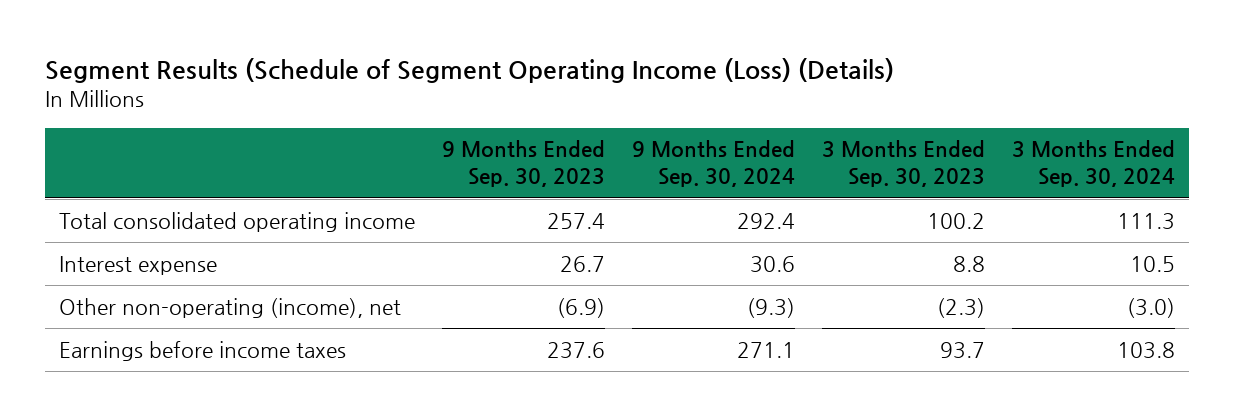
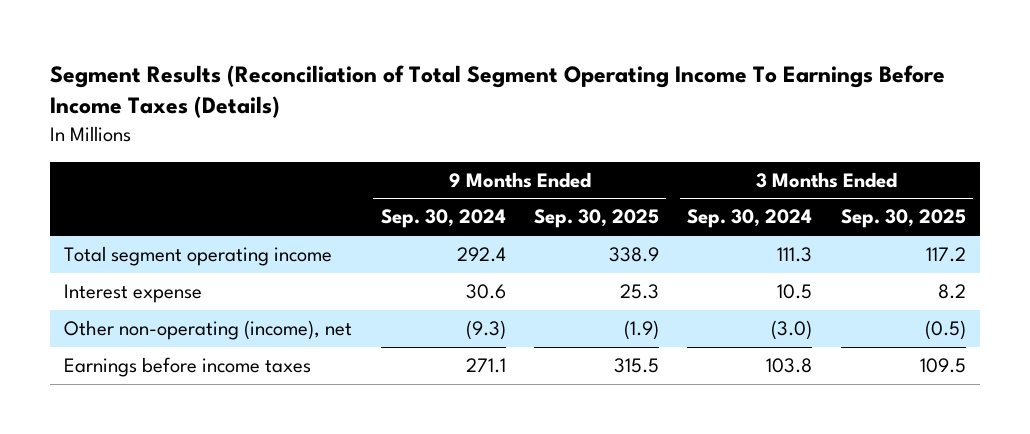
[45,57,895,83] Segment Results (Schedule of Segment Operating Income (Loss) (Details) -> [49,64,945,119] Segment Results (Reconciliation of Total Segment Operating Income To Earnings Before Income Taxes (Details)
[441,140,605,188] 9 Months Ended Sep. 30, 2023 -> none
[822,140,986,188] 3 Months Ended Sep. 30, 2023 -> none
none -> [533,209,659,229] Sep. 30, 2025
none -> [840,209,966,229] Sep. 30, 2025
[58,211,415,232] Total consolidated operating income -> [64,246,333,267] Total segment operating income

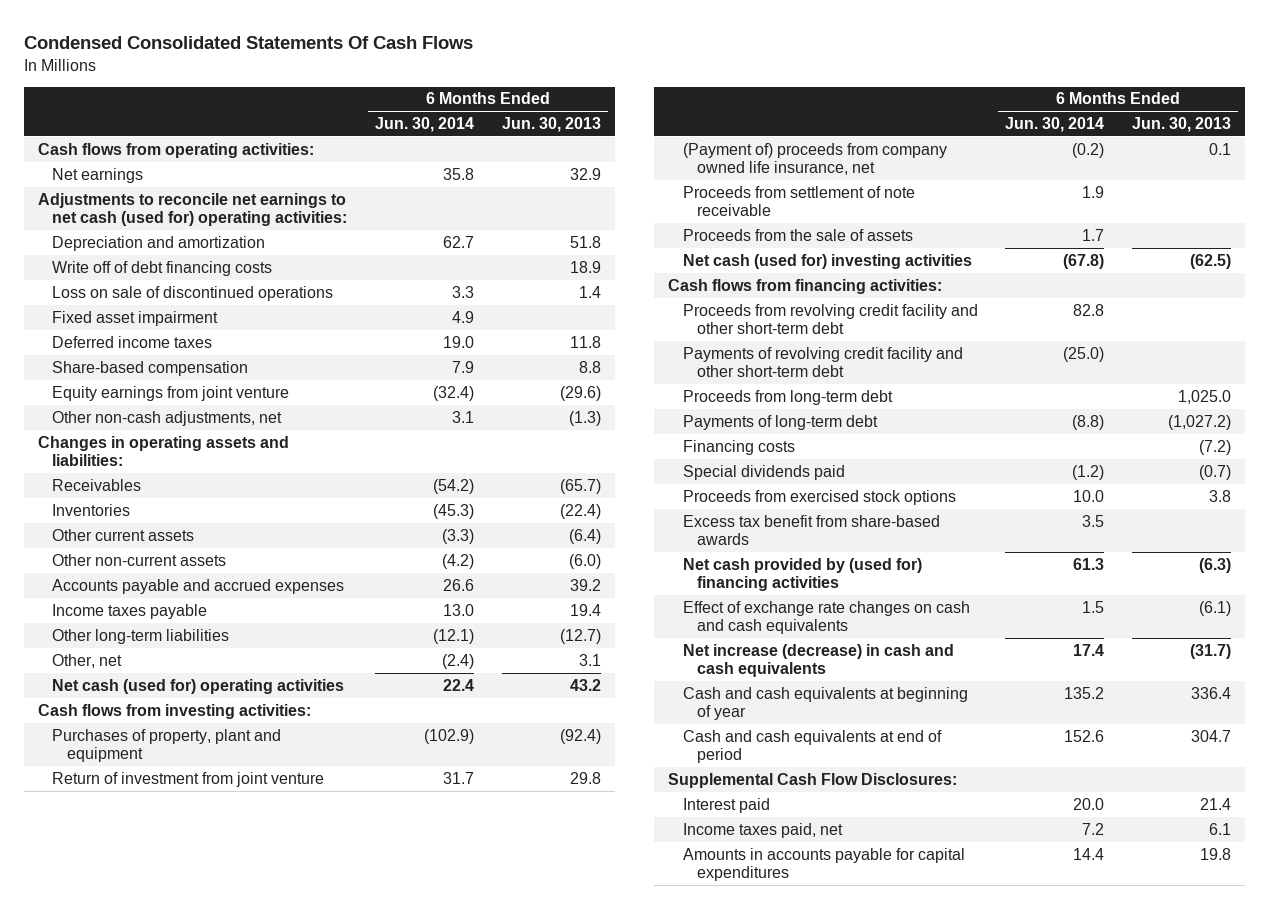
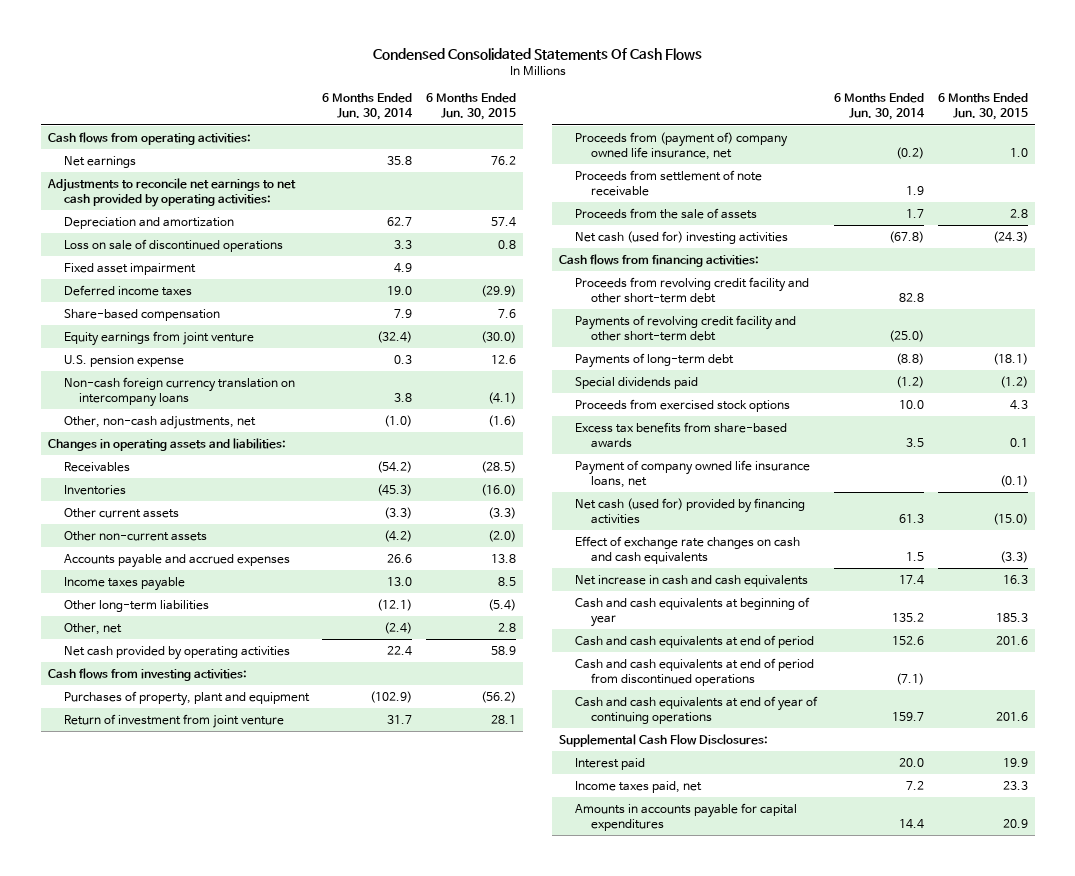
[501,116,601,132] Jun. 30, 2013 -> none
none -> [426,93,517,121] 6 Months Ended Jun. 30, 2015
[38,192,348,227] Adjustments to reconcile net earnings to net cash (used for) operating activities: -> [46,177,296,207] Adjustments to reconcile net earnings to net cash provided by operating activities:
[52,260,273,276] Write off of debt financing costs -> none
none -> [63,354,184,367] U.S. pension expense
none -> [63,376,295,407] Non-cash foreign currency translation on intercompany loans
[52,410,283,426] Other non-cash adjustments, net -> [63,415,256,429] Other, non-cash adjustments, net
[452,410,475,423] 3.1 -> [384,414,413,427] (1.0)
[52,678,345,694] Net cash (used for) operating activities -> [63,645,290,660] Net cash provided by operating activities
[682,142,947,176] (Payment of) proceeds from company owned life insurance, net -> [575,131,789,160] Proceeds from (payment of) company owned life insurance, net
[682,389,893,405] Proceeds from long-term debt -> none
[682,439,795,455] Financing costs -> none
[682,514,940,546] Excess tax benefit from share-based awards -> [575,421,788,448] Excess tax benefits from share-based awards
none -> [575,459,811,488] Payment of company owned life insurance loans, net
[682,557,922,592] Net cash provided by (used for) financing activities -> [575,497,806,524] Net cash (used for) provided by financing activities
[682,643,954,678] Net increase (decrease) in cash and cash equivalents -> [575,574,809,587] Net increase in cash and cash equivalents
none -> [575,657,815,686] Cash and cash equivalents at end of period from discontinued operations
none -> [575,695,819,724] Cash and cash equivalents at end of year of continuing operations

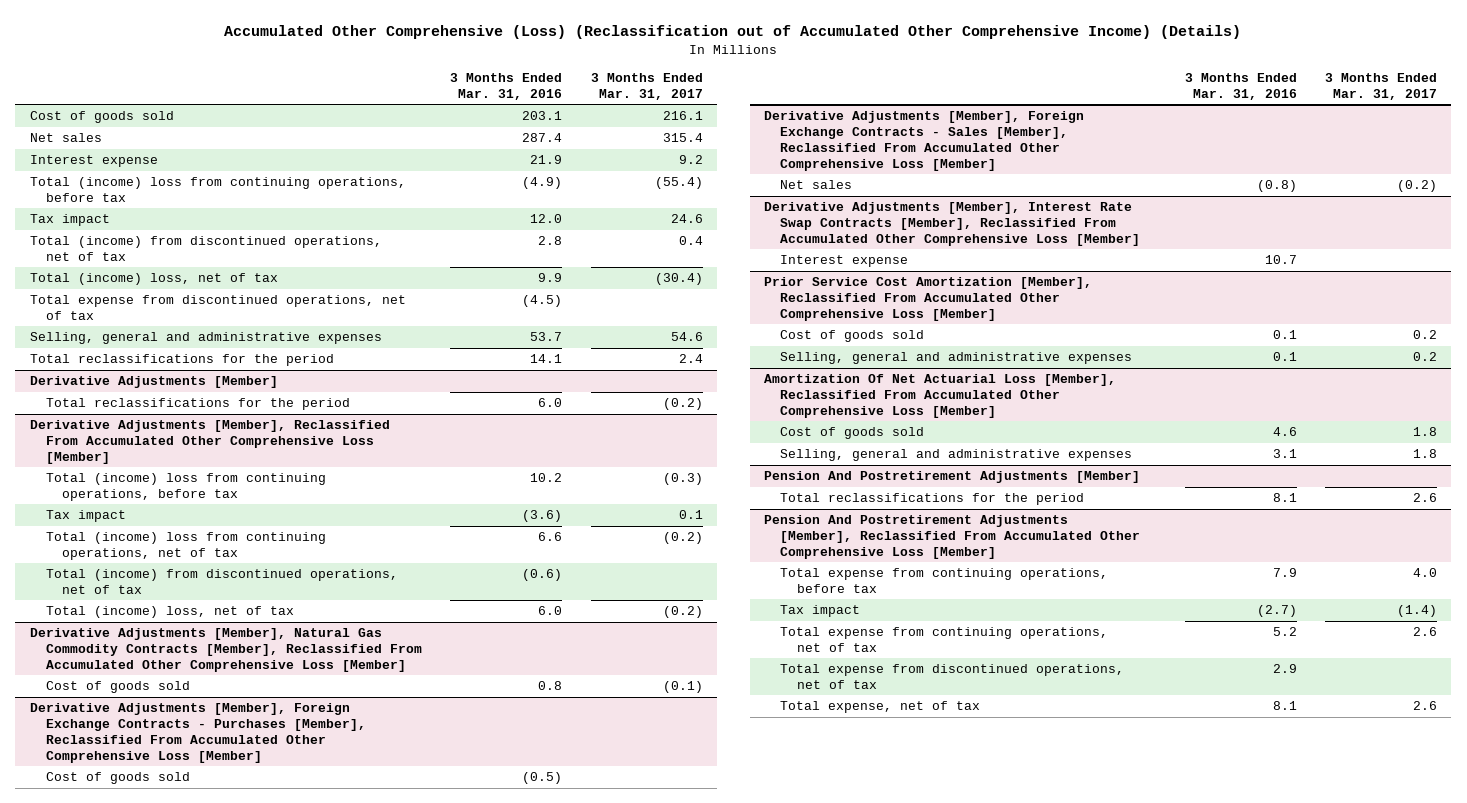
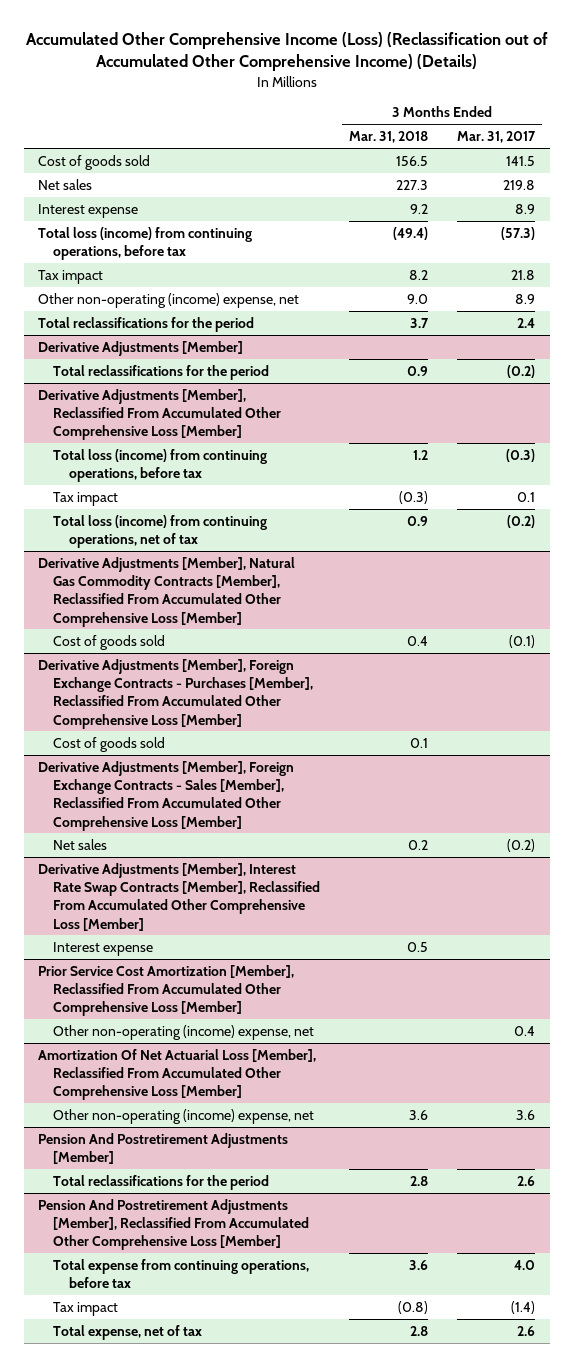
[224,24,1242,39] Accumulated Other Comprehensive (Loss) (Reclassification out of Accumulated Other Comprehensive Income) (Details) -> [25,32,548,72] Accumulated Other Comprehensive Income (Loss) (Reclassification out of Accumulated Other Comprehensive Income) (Details)
[450,72,563,100] 3 Months Ended Mar. 31, 2016 -> none
none -> [349,131,429,144] Mar. 31, 2018
[29,236,382,262] Total (income) from discontinued operations, net of tax -> none
[29,273,278,286] Total (income) loss, net of tax -> none
[29,295,406,321] Total expense from discontinued operations, net of tax -> none
[29,332,382,345] Selling, general and administrative expenses -> none
[662,111,703,121] 216.1 -> [506,155,536,166] 141.5
[662,133,703,143] 315.4 -> [503,179,536,190] 219.8
[678,155,703,165] 9.2 -> [515,203,536,214] 8.9
[29,177,406,203] Total (income) loss from continuing operations, before tax -> [37,226,252,261] Total loss (income) from continuing operations, before tax
[654,177,703,190] (55.4) -> [501,226,536,240] (57.3)
[670,214,703,224] 24.6 -> [511,269,536,280] 21.8
none -> [37,292,299,308] Other non-operating (income) expense, net
[45,473,326,502] Total (income) loss from continuing operations, before tax -> [53,448,268,483] Total loss (income) from continuing operations, before tax
[45,569,398,595] Total (income) from discontinued operations, net of tax -> none
[45,606,294,619] Total (income) loss, net of tax -> none
[45,532,326,561] Total (income) loss from continuing operations, net of tax -> [53,514,268,549] Total loss (income) from continuing operations, net of tax
[780,330,925,343] Cost of goods sold -> none
[780,352,1133,365] Selling, general and administrative expenses -> none
none -> [53,1024,315,1040] Other non-operating (income) expense, net
[780,427,925,440] Cost of goods sold -> none
[780,449,1133,462] Selling, general and administrative expenses -> none
none -> [53,1108,315,1124] Other non-operating (income) expense, net
[780,627,1109,653] Total expense from continuing operations, net of tax -> none
[780,664,1125,690] Total expense from discontinued operations, net of tax -> none

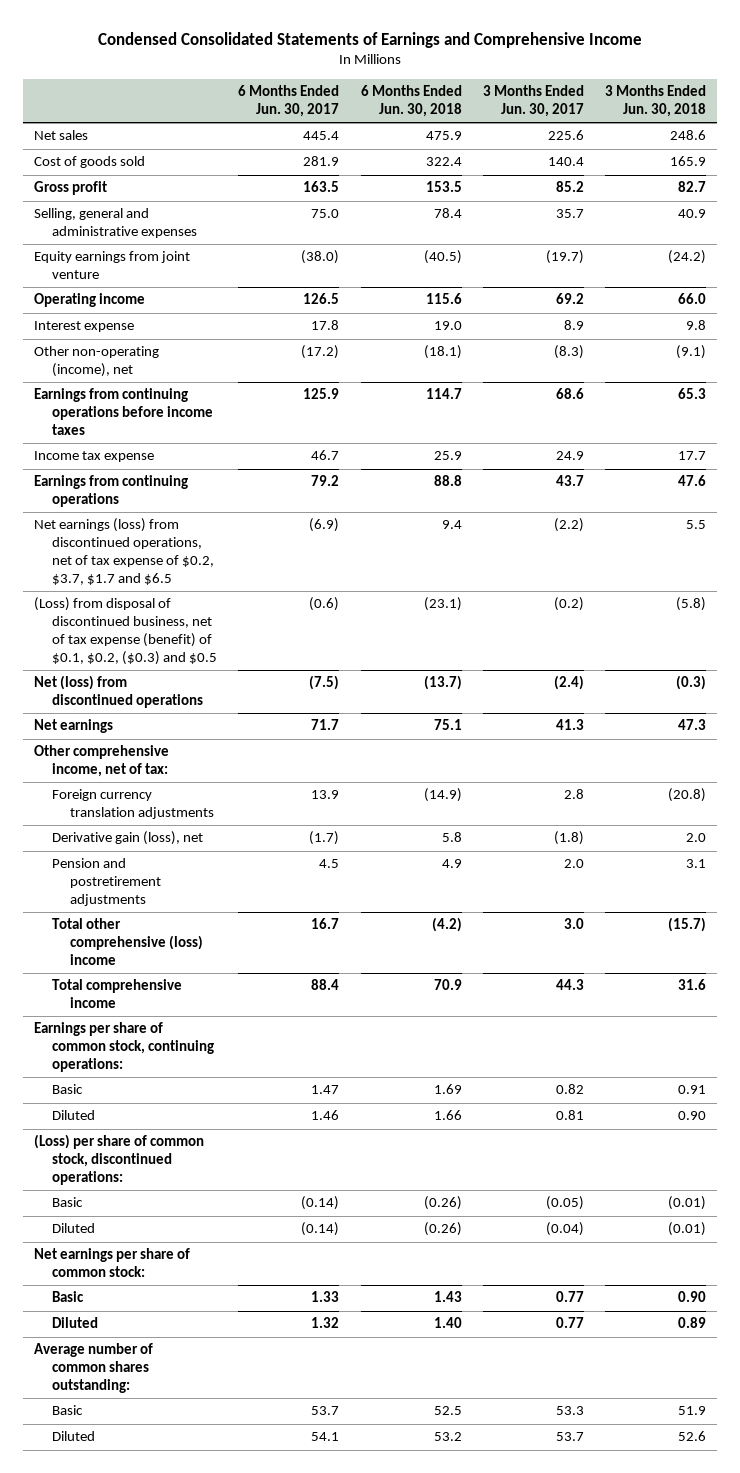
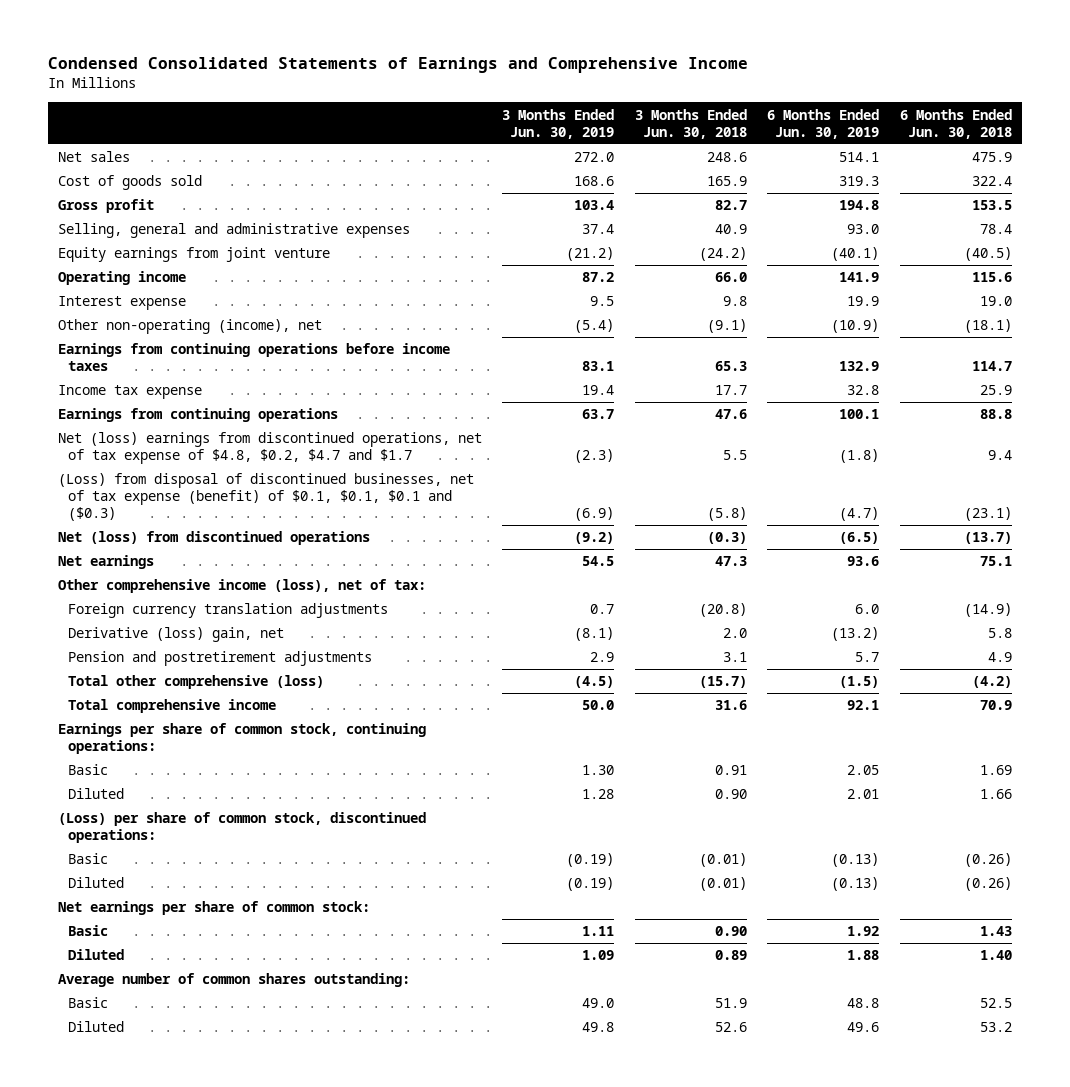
[238,85,340,117] 6 Months Ended Jun. 30, 2017 -> none
[482,85,584,117] 3 Months Ended Jun. 30, 2017 -> none
none -> [502,108,615,139] 3 Months Ended Jun. 30, 2019
none -> [767,108,880,139] 6 Months Ended Jun. 30, 2019
[33,518,214,585] Net earnings (loss) from discontinued operations, net of tax expense of $0.2, $3.7, $1.7 and $6.5 -> [57,432,482,465] Net (loss) earnings from discontinued operations, net of tax expense of $4.8, $0.2, $4.7 and $1.7
[33,597,217,665] (Loss) from disposal of discontinued business, net of tax expense (benefit) of $0.1, $0.2, ($0.3) and $0.5 -> [57,473,474,522] (Loss) from disposal of discontinued businesses, net of tax expense (benefit) of $0.1, $0.1, $0.1 and ($0.3)
[33,745,169,778] Other comprehensive income, net of tax: -> [57,579,426,594] Other comprehensive income (loss), net of tax:
[51,831,203,846] Derivative gain (loss), net -> [68,627,285,643] Derivative (loss) gain, net
[51,918,203,965] Total other comprehensive (loss) income -> [68,675,325,690] Total other comprehensive (loss)

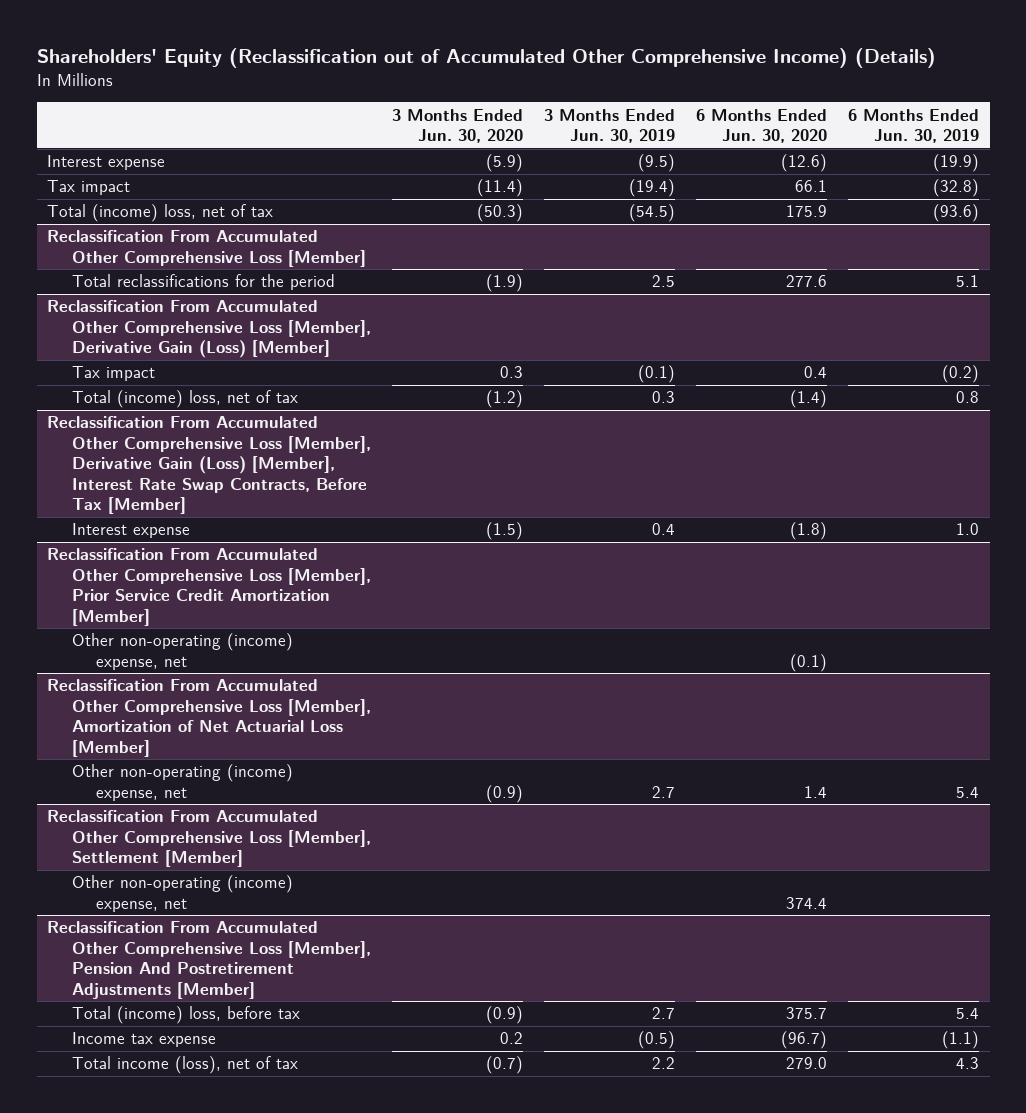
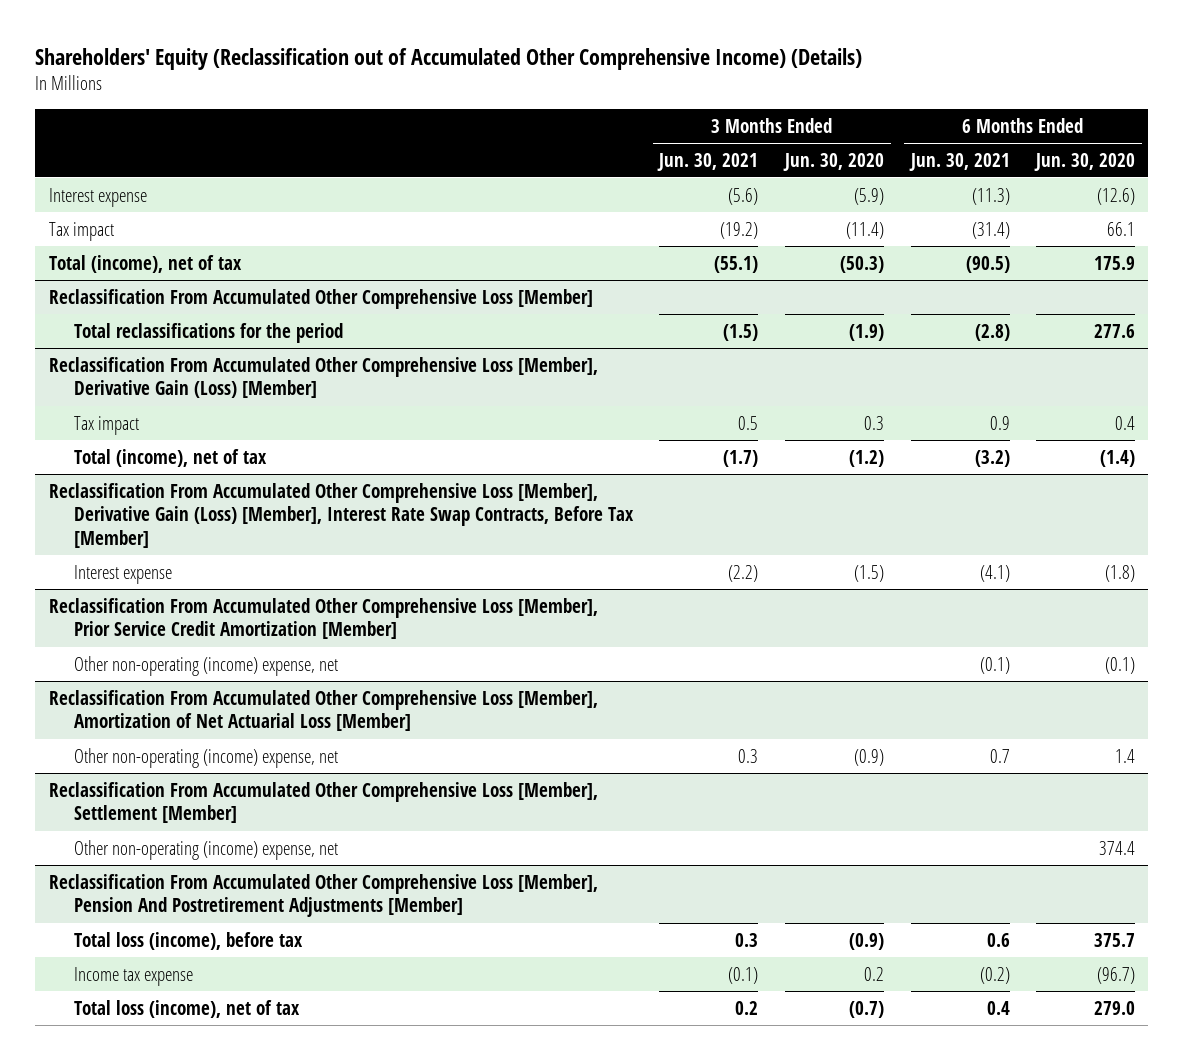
[544,108,676,144] 3 Months Ended Jun. 30, 2019 -> none
[848,108,980,144] 6 Months Ended Jun. 30, 2019 -> none
none -> [657,152,759,171] Jun. 30, 2021
none -> [908,152,1010,171] Jun. 30, 2021
[47,204,274,223] Total (income) loss, net of tax -> [48,254,242,273] Total (income), net of tax
[71,390,298,409] Total (income) loss, net of tax -> [73,448,267,467] Total (income), net of tax
[71,1006,300,1025] Total (income) loss, before tax -> [73,931,303,950] Total loss (income), before tax
[71,1056,298,1075] Total income (loss), net of tax -> [73,999,300,1018] Total loss (income), net of tax

